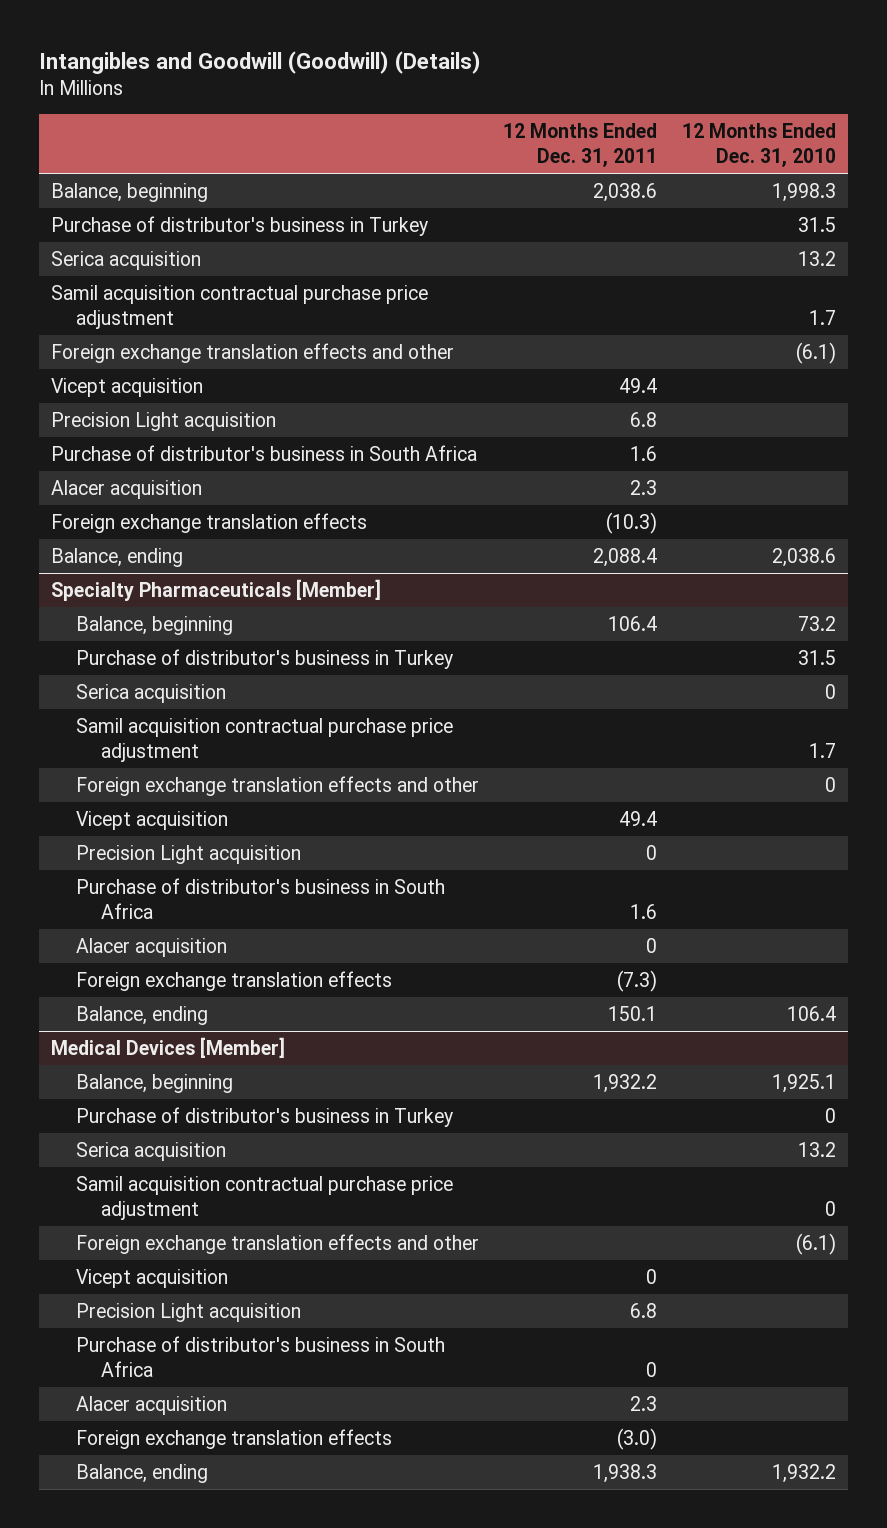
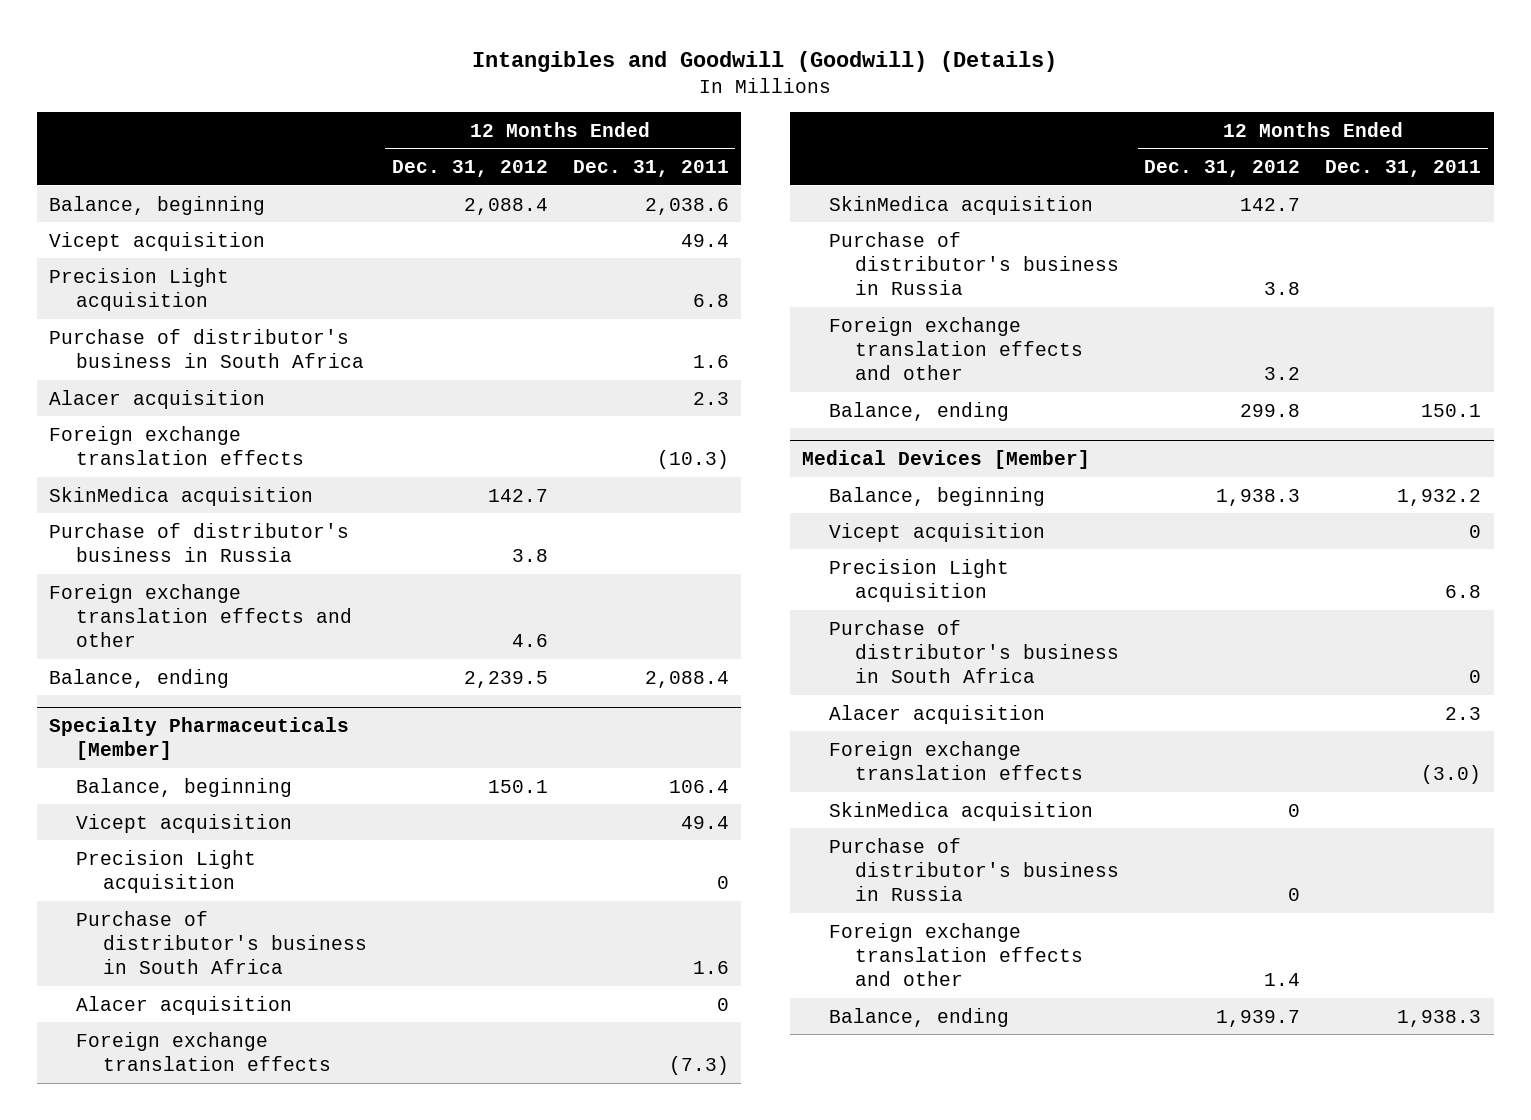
[681,123,836,168] 12 Months Ended Dec. 31, 2010 -> none
none -> [391,160,548,178] Dec. 31, 2012
[51,215,429,236] Purchase of distributor's business in Turkey -> none
[51,250,202,270] Serica acquisition -> none
[51,284,429,329] Samil acquisition contractual purchase price adjustment -> none
none -> [49,486,314,506] SkinMedica acquisition
none -> [49,522,350,562] Purchase of distributor's business in Russia
[51,342,455,363] Foreign exchange translation effects and other -> [49,583,352,648] Foreign exchange translation effects and other
[75,648,453,669] Purchase of distributor's business in Turkey -> none
[75,683,226,703] Serica acquisition -> none
[75,717,453,762] Samil acquisition contractual purchase price adjustment -> none
none -> [828,195,1093,215] SkinMedica acquisition
none -> [828,231,1120,296] Purchase of distributor's business in Russia
[75,775,479,796] Foreign exchange translation effects and other -> [828,316,1084,381] Foreign exchange translation effects and other
[75,1106,453,1127] Purchase of distributor's business in Turkey -> none
[75,1141,226,1161] Serica acquisition -> none
[75,1175,453,1220] Samil acquisition contractual purchase price adjustment -> none
none -> [828,801,1093,821] SkinMedica acquisition
none -> [828,837,1120,902] Purchase of distributor's business in Russia
[75,1233,479,1254] Foreign exchange translation effects and other -> [828,922,1084,987] Foreign exchange translation effects and other

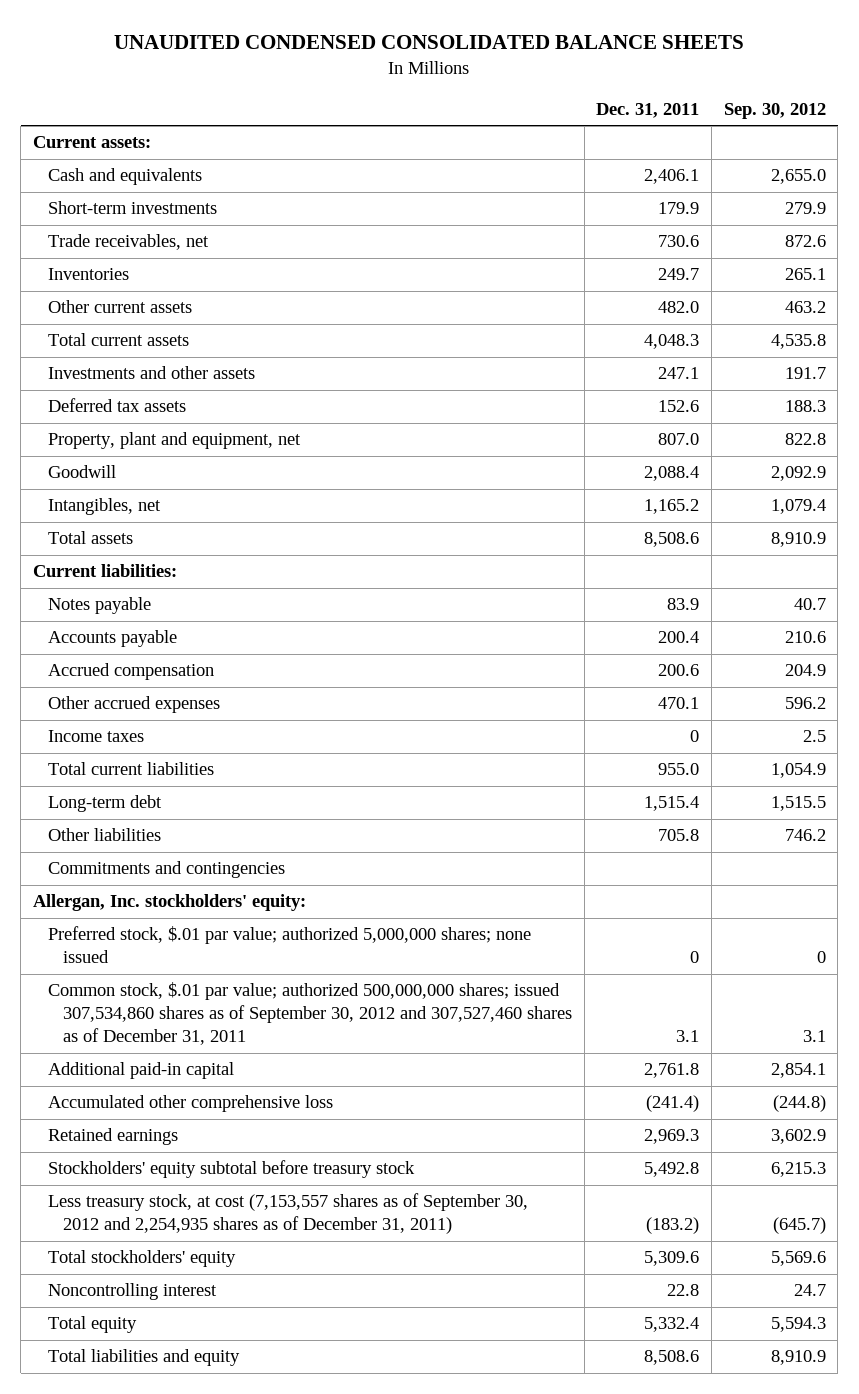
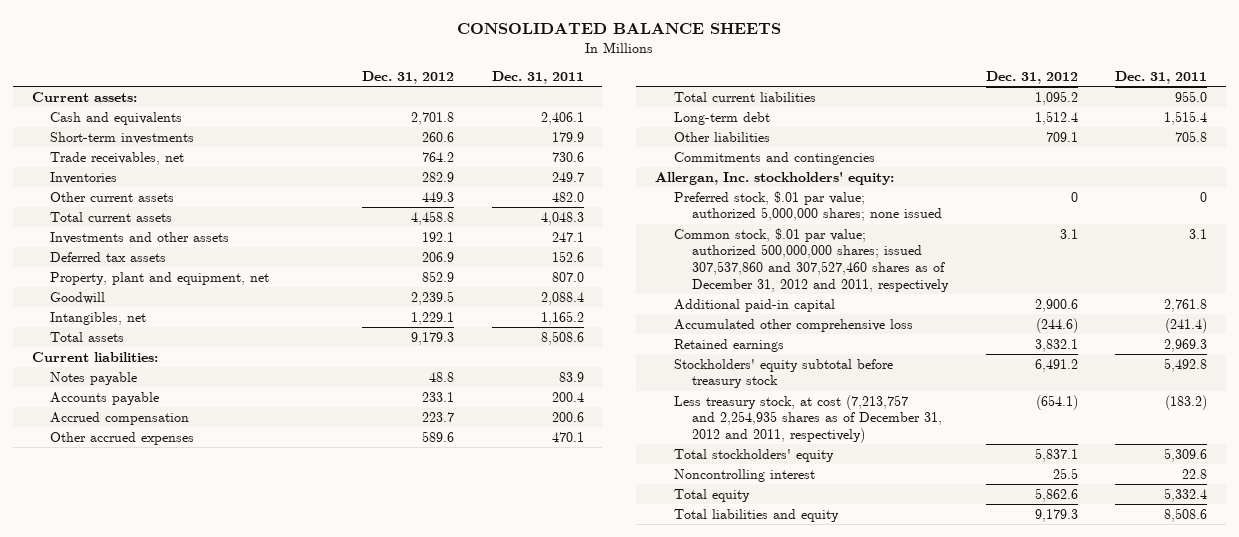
[114,35,745,50] UNAUDITED CONDENSED CONSOLIDATED BALANCE SHEETS -> [457,23,782,35] CONSOLIDATED BALANCE SHEETS
[723,102,826,119] Sep. 30, 2012 -> none
none -> [362,71,455,85] Dec. 31, 2012
[48,730,145,743] Income taxes -> none
[48,982,572,1046] Common stock, $.01 par value; authorized 500,000,000 shares; issued 307,534,860 shares as of September 30, 2012 and 307,527,460 shares as of December 31, 2011 -> [673,227,950,292] Common stock, $.01 par value; authorized 500,000,000 shares; issued 307,537,860 and 307,527,460 shares as of December 31, 2012 and 2011, respectively
[48,1193,529,1235] Less treasury stock, at cost (7,153,557 shares as of September 30, 2012 and 2,254,935 shares as of December 31, 2011) -> [673,394,943,444] Less treasury stock, at cost (7,213,757 and 2,254,935 shares as of December 31, 2012 and 2011, respectively)

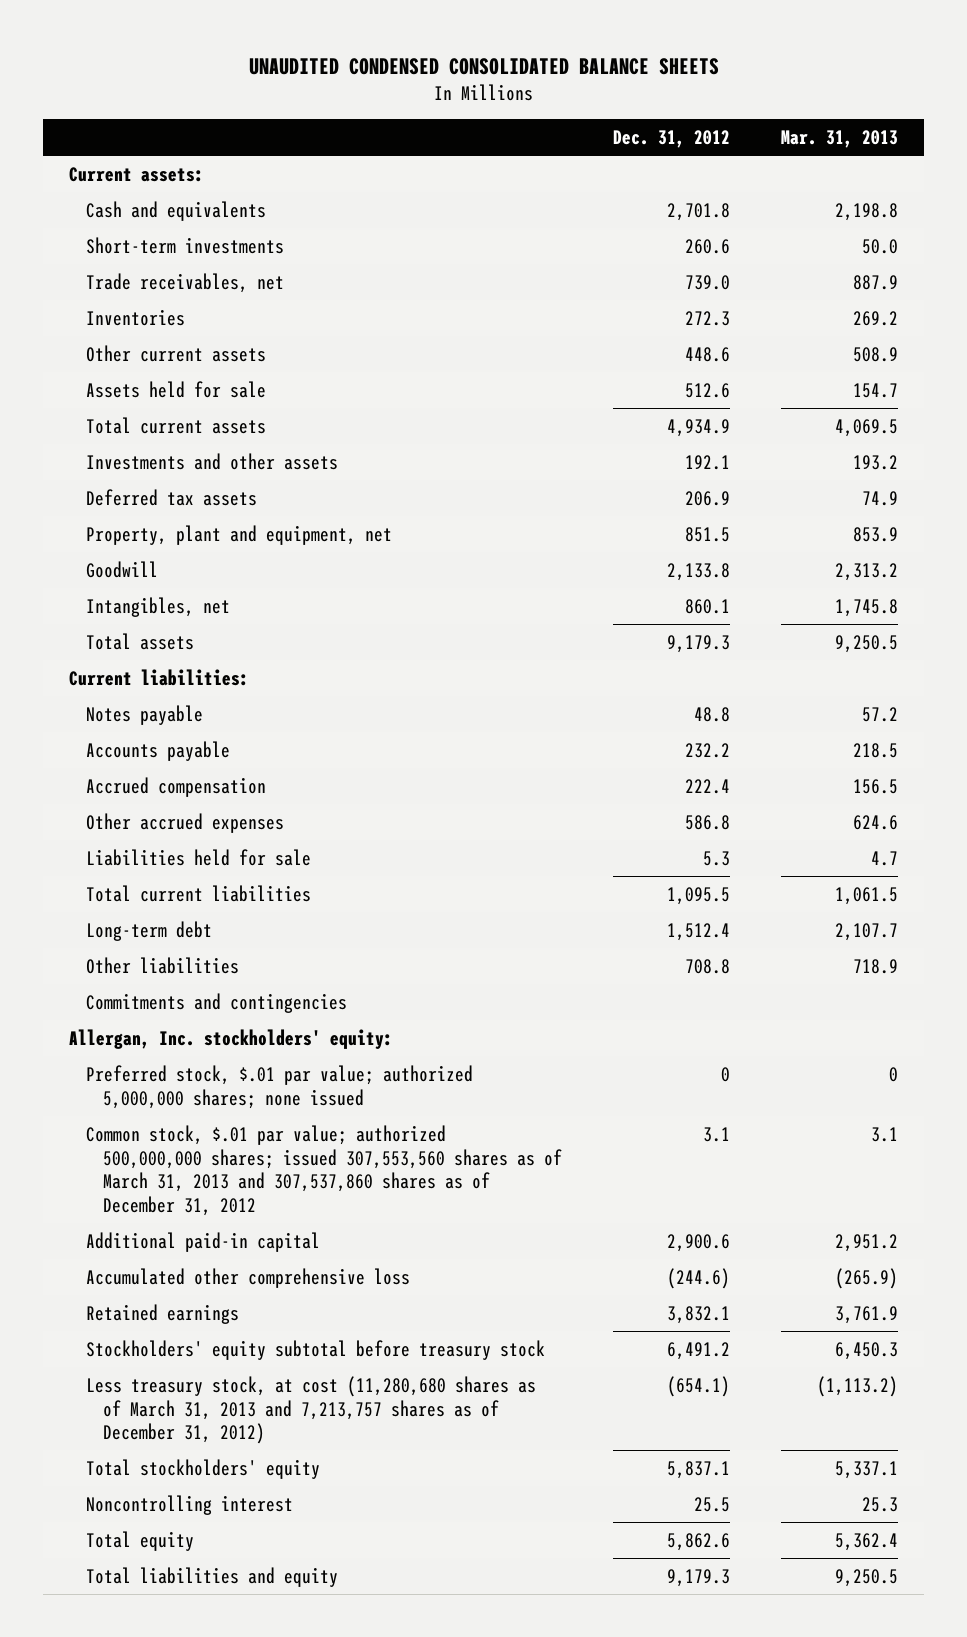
[457,23,782,35] CONSOLIDATED BALANCE SHEETS -> [248,57,719,75] UNAUDITED CONDENSED CONSOLIDATED BALANCE SHEETS
[491,71,584,85] Dec. 31, 2011 -> none
none -> [781,130,899,149] Mar. 31, 2013
[422,151,455,162] 764.2 -> [684,274,730,290] 739.0
[422,171,455,182] 282.9 -> [684,310,730,326] 272.3
[422,191,455,202] 449.3 -> [684,346,730,362] 448.6
none -> [85,380,266,398] Assets held for sale
[411,210,455,225] 4,458.8 -> [666,418,730,437] 4,934.9
[422,270,455,282] 852.9 -> [684,526,730,542] 851.5
[411,290,455,305] 2,239.5 -> [666,562,730,581] 2,133.8
[411,311,455,325] 1,229.1 -> [684,598,730,614] 860.1
[422,391,455,402] 233.1 -> [684,742,730,758] 232.2
[422,411,455,422] 223.7 -> [684,778,730,794] 222.4
[422,430,455,442] 589.6 -> [684,814,730,830] 586.8
none -> [85,848,311,866] Liabilities held for sale
[1034,90,1078,105] 1,095.2 -> [666,886,730,905] 1,095.5
[1045,131,1078,142] 709.1 -> [684,958,730,974] 708.8
[673,227,950,292] Common stock, $.01 par value; authorized 500,000,000 shares; issued 307,537,860 and 307,527,460 shares as of December 31, 2012 and 2011, respectively -> [85,1124,562,1216] Common stock, $.01 par value; authorized 500,000,000 shares; issued 307,553,560 shares as of March 31, 2013 and 307,537,860 shares as of December 31, 2012
[673,394,943,444] Less treasury stock, at cost (7,213,757 and 2,254,935 shares as of December 31, 2012 and 2011, respectively) -> [85,1375,536,1445] Less treasury stock, at cost (11,280,680 shares as of March 31, 2013 and 7,213,757 shares as of December 31, 2012)

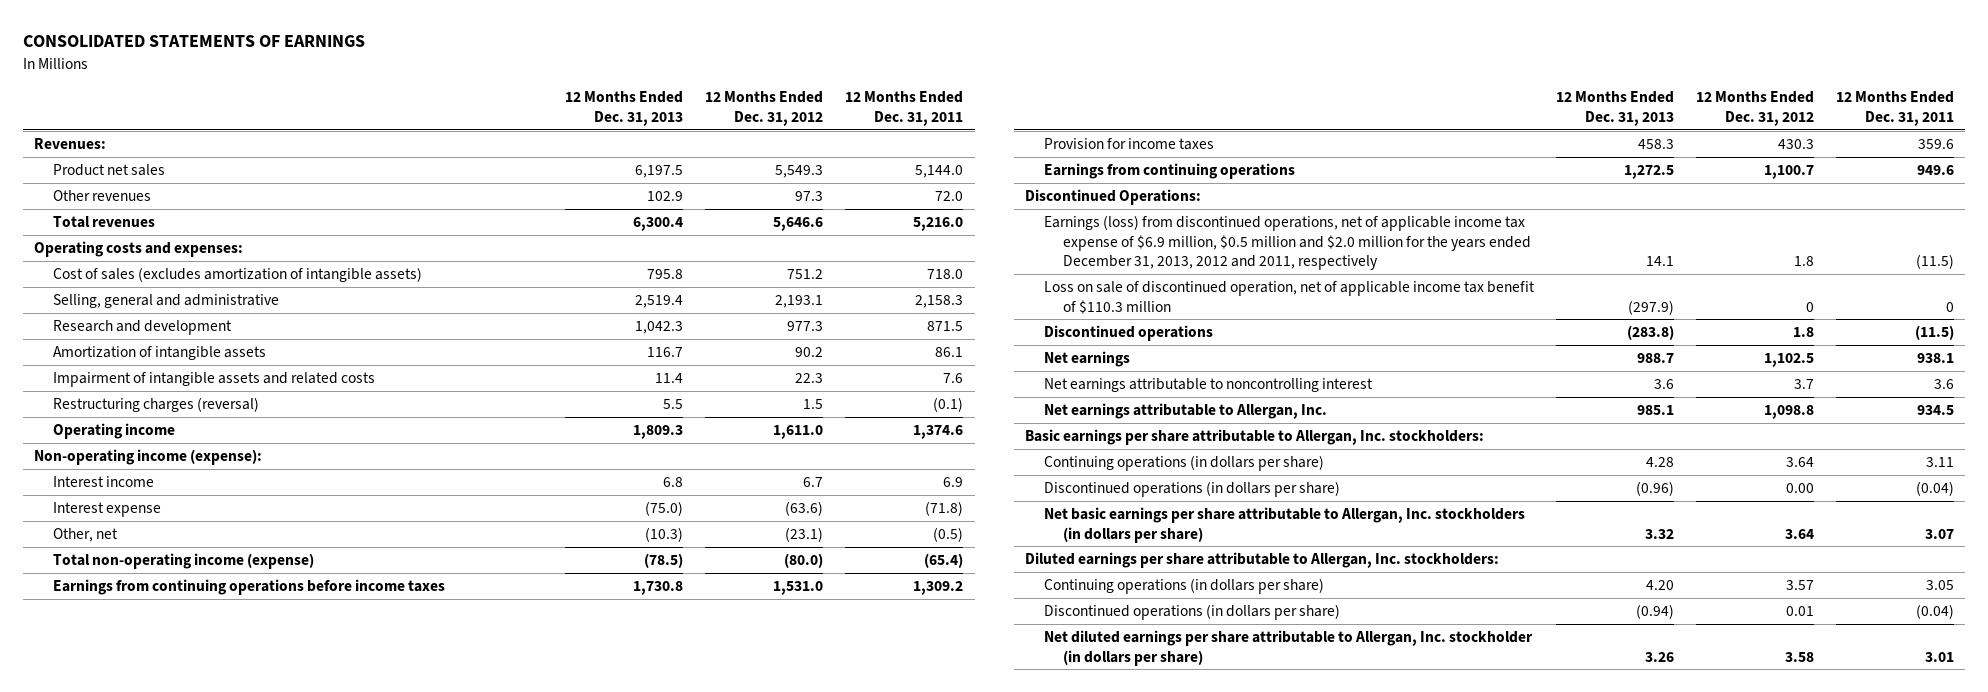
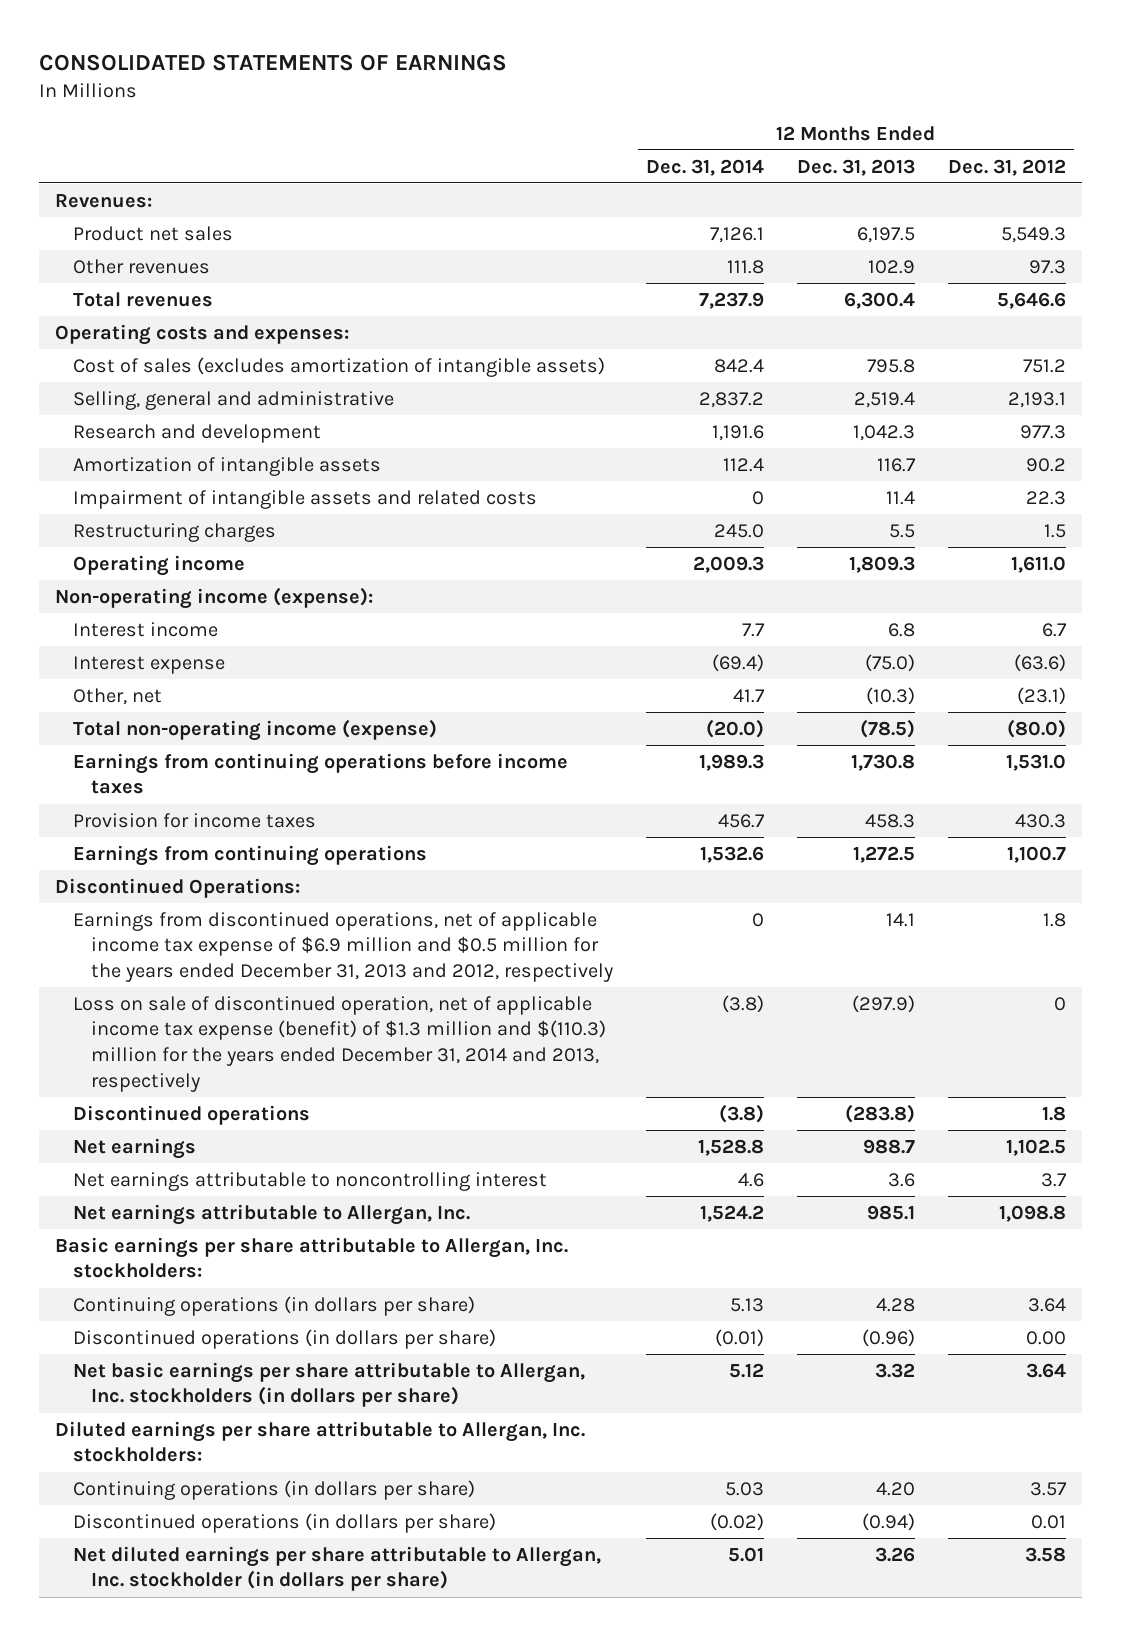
[845,91,964,126] 12 Months Ended Dec. 31, 2011 -> none
none -> [646,158,765,176] Dec. 31, 2014
[53,396,260,412] Restructuring charges (reversal) -> [73,522,277,542] Restructuring charges
[1043,214,1531,271] Earnings (loss) from discontinued operations, net of applicable income tax expense of $6.9 million, $0.5 million and $2.0 million for the years ended December 31, 2013, 2012 and 2011, respectively -> [73,911,614,983] Earnings from discontinued operations, net of applicable income tax expense of $6.9 million and $0.5 million for the years ended December 31, 2013 and 2012, respectively
[1043,280,1535,314] Loss on sale of discontinued operation, net of applicable income tax benefit of $110.3 million -> [73,995,607,1092] Loss on sale of discontinued operation, net of applicable income tax expense (benefit) of $1.3 million and $(110.3) million for the years ended December 31, 2014 and 2013, respectively

